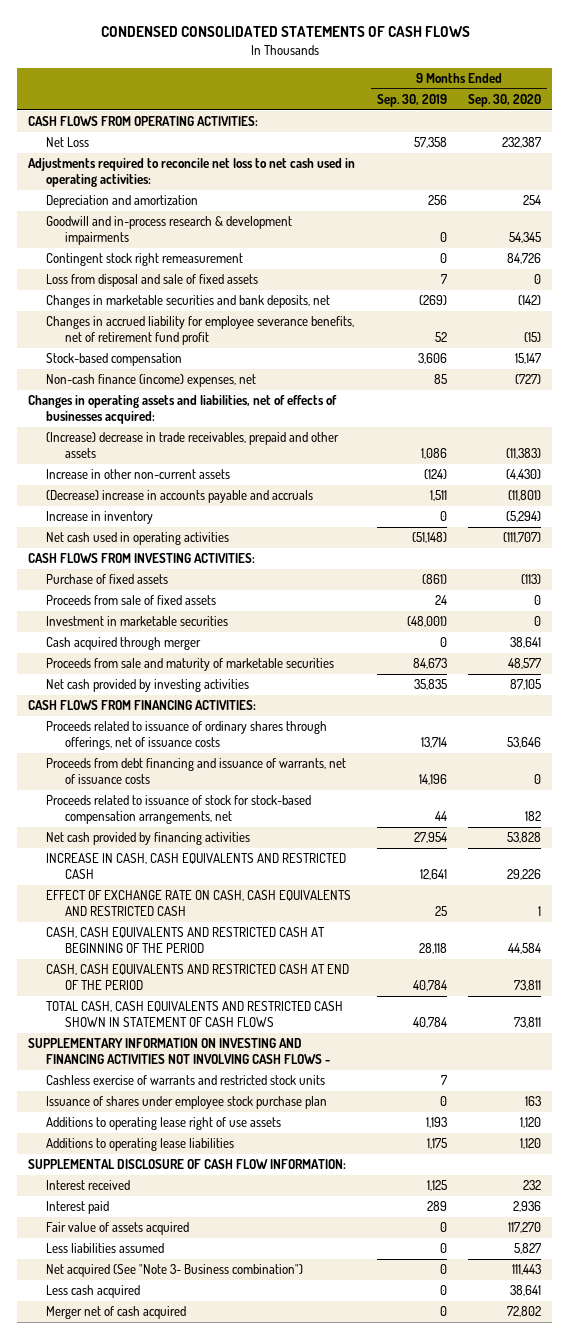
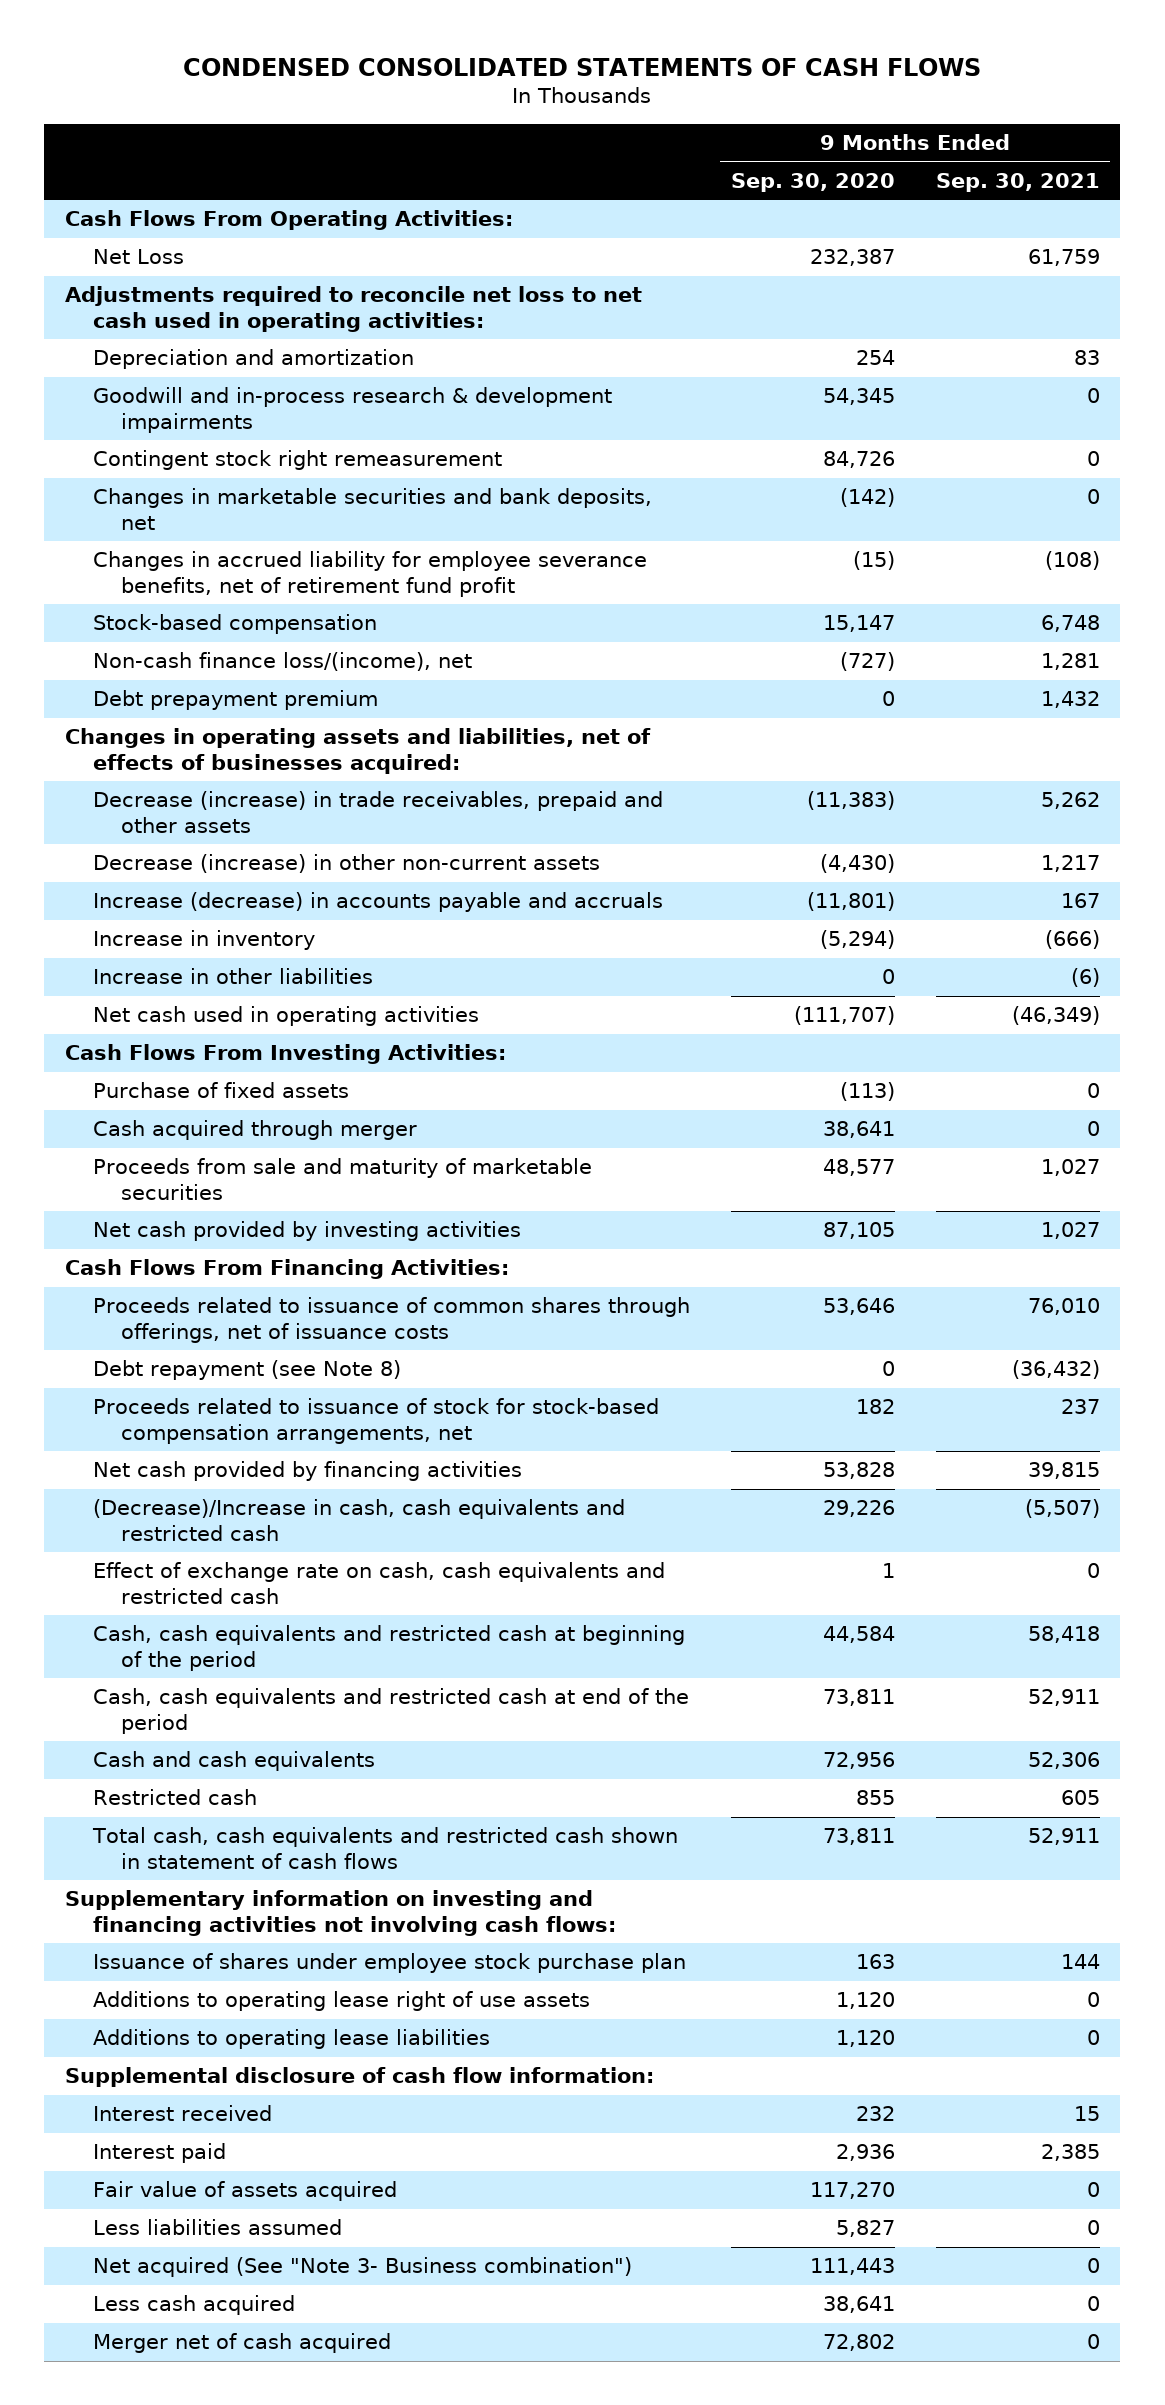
[376,94,447,108] Sep. 30, 2019 -> none
none -> [935,172,1100,192] Sep. 30, 2021
[27,116,258,127] CASH FLOWS FROM OPERATING ACTIVITIES: -> [64,210,513,231] Cash Flows From Operating Activities:
[46,274,259,288] Loss from disposal and sale of fixed assets -> none
[46,374,257,388] Non-cash finance (income) expenses, net -> [92,652,472,672] Non-cash finance loss/(income), net
none -> [92,690,378,711] Debt prepayment premium
[46,432,340,459] (Increase) decrease in trade receivables, prepaid and other assets -> [92,791,663,833] Decrease (increase) in trade receivables, prepaid and other assets
[46,469,231,480] Increase in other non-current assets -> [92,854,600,874] Decrease (increase) in other non-current assets
[46,490,314,504] (Decrease) increase in accounts payable and accruals -> [92,892,663,913] Increase (decrease) in accounts payable and accruals
none -> [92,968,373,985] Increase in other liabilities
[27,553,255,564] CASH FLOWS FROM INVESTING ACTIVITIES: -> [64,1044,506,1065] Cash Flows From Investing Activities:
[46,595,217,606] Proceeds from sale of fixed assets -> none
[46,616,229,627] Investment in marketable securities -> none
[46,758,347,785] Proceeds from debt financing and issuance of warrants, net of issuance costs -> none
[27,700,256,711] CASH FLOWS FROM FINANCING ACTIVITIES: -> [64,1259,509,1280] Cash Flows From Financing Activities:
[46,721,328,751] Proceeds related to issuance of ordinary shares through offerings, net of issuance costs -> [92,1297,690,1343] Proceeds related to issuance of common shares through offerings, net of issuance costs
none -> [92,1360,401,1381] Debt repayment (see Note 8)
[46,1075,326,1086] Cashless exercise of warrants and restricted stock units -> none
[46,853,347,880] INCREASE IN CASH, CASH EQUIVALENTS AND RESTRICTED CASH -> [92,1499,625,1541] (Decrease)/Increase in cash, cash equivalents and restricted cash
[46,890,352,917] EFFECT OF EXCHANGE RATE ON CASH, CASH EQUIVALENTS AND RESTRICTED CASH -> [92,1562,665,1604] Effect of exchange rate on cash, cash equivalents and restricted cash
[46,927,326,954] CASH, CASH EQUIVALENTS AND RESTRICTED CASH AT BEGINNING OF THE PERIOD -> [92,1625,685,1671] Cash, cash equivalents and restricted cash at beginning of the period
[46,964,350,991] CASH, CASH EQUIVALENTS AND RESTRICTED CASH AT END OF THE PERIOD -> [92,1688,689,1734] Cash, cash equivalents and restricted cash at end of the period
none -> [92,1751,375,1772] Cash and cash equivalents
none -> [92,1789,257,1806] Restricted cash
[46,1001,344,1028] TOTAL CASH, CASH EQUIVALENTS AND RESTRICTED CASH SHOWN IN STATEMENT OF CASH FLOWS -> [91,1827,678,1869] Total cash, cash equivalents and restricted cash shown in statement of cash flows
[27,1038,331,1065] SUPPLEMENTARY INFORMATION ON INVESTING AND FINANCING ACTIVITIES NOT INVOLVING CASH FLOWS - -> [64,1890,616,1936] Supplementary information on investing and financing activities not involving cash flows:
[27,1159,346,1170] SUPPLEMENTAL DISCLOSURE OF CASH FLOW INFORMATION: -> [64,2067,654,2088] Supplemental disclosure of cash flow information:

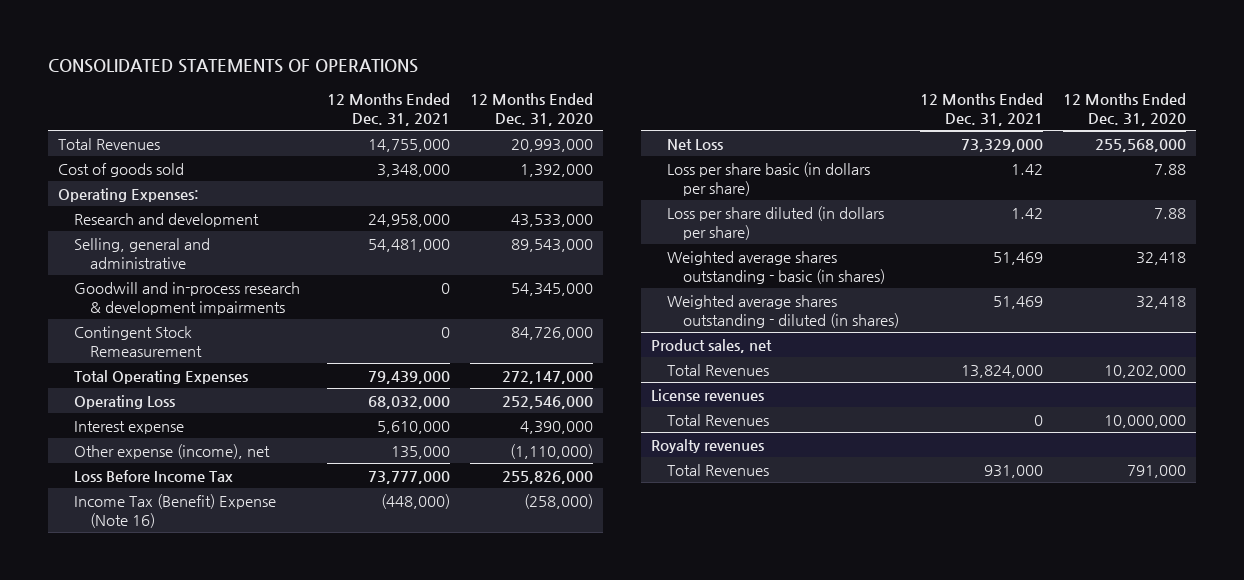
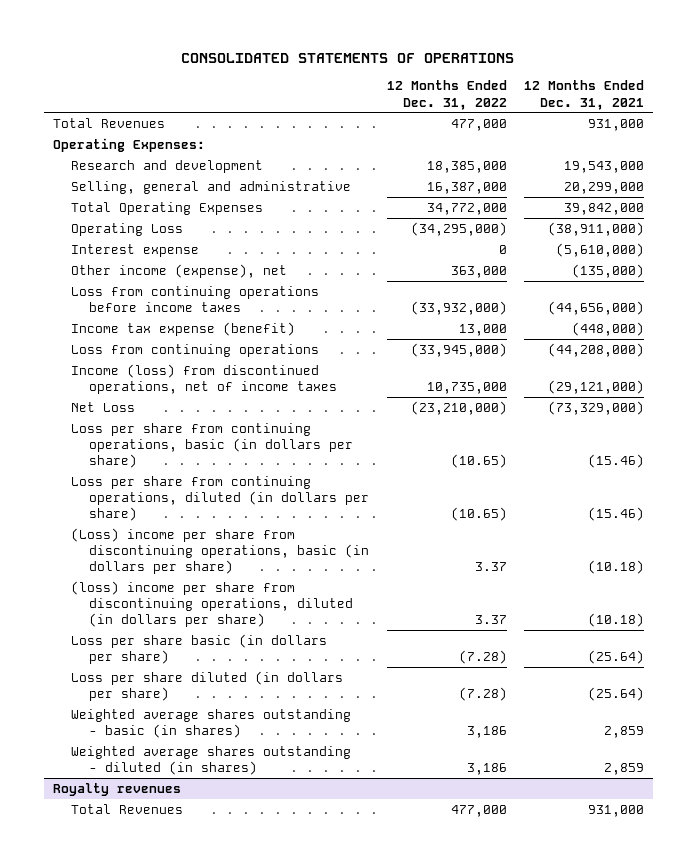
[470,92,594,126] 12 Months Ended Dec. 31, 2020 -> none
none -> [386,80,507,110] 12 Months Ended Dec. 31, 2022
[57,162,184,177] Cost of goods sold -> none
[367,138,450,152] 14,755,000 -> [588,118,645,131] 931,000
[74,281,301,315] Goodwill and in-process research & development impairments -> none
[74,325,203,357] Contingent Stock Remeasurement -> none
[650,338,772,353] Product sales, net -> none
[666,363,769,376] Total Revenues -> none
[650,388,764,401] License revenues -> none
[666,413,769,426] Total Revenues -> none
[367,213,450,227] 24,958,000 -> [564,160,645,173] 19,543,000
[367,238,450,252] 54,481,000 -> [564,181,645,194] 20,299,000
[367,370,450,384] 79,439,000 -> [564,202,645,215] 39,842,000
[367,395,450,409] 68,032,000 -> [548,221,645,236] (38,911,000)
[376,420,450,434] 5,610,000 -> [556,242,645,257] (5,610,000)
[74,443,271,459] Other expense (income), net -> [70,263,287,278] Other income (expense), net
[390,445,450,459] 135,000 -> [572,263,645,278] (135,000)
[74,469,234,482] Loss Before Income Tax -> [70,285,319,312] Loss from continuing operations before income taxes
[367,470,450,484] 73,777,000 -> [548,300,645,315] (44,656,000)
[74,493,277,528] Income Tax (Benefit) Expense (Note 16) -> [70,321,295,336] Income tax expense (benefit)
none -> [70,343,319,357] Loss from continuing operations
none -> [70,363,338,394] Income (loss) from discontinued operations, net of income taxes
[960,138,1043,152] 73,329,000 -> [548,400,645,415] (73,329,000)
none -> [70,422,354,469] Loss per share from continuing operations, basic (in dollars per share)
none -> [70,475,370,522] Loss per share from continuing operations, diluted (in dollars per share)
none -> [70,527,370,575] (Loss) income per share from discontinuing operations, basic (in dollars per share)
none -> [70,580,354,628] (loss) income per share from discontinuing operations, diluted (in dollars per share)
[1010,163,1043,175] 1.42 -> [588,649,645,664] (25.64)
[1010,207,1043,219] 1.42 -> [588,686,645,701] (25.64)
[992,251,1043,265] 51,469 -> [604,725,645,738] 2,859
[992,295,1043,309] 51,469 -> [604,762,645,775] 2,859

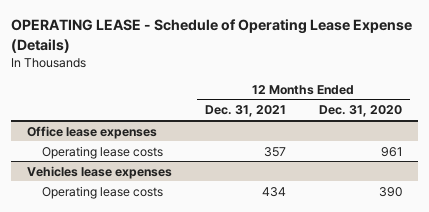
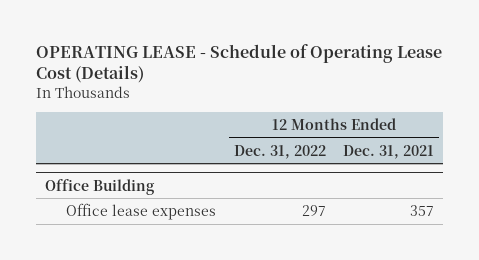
[10,19,412,54] OPERATING LEASE - Schedule of Operating Lease Expense (Details) -> [36,43,443,84] OPERATING LEASE - Schedule of Operating Lease Cost (Details)
[318,105,402,118] Dec. 31, 2020 -> none
none -> [233,144,326,159] Dec. 31, 2022
[27,165,173,179] Vehicles lease expenses -> none
[42,185,164,199] Operating lease costs -> none
[27,125,158,139] Office lease expenses -> [44,178,155,195] Office Building
[42,145,164,159] Operating lease costs -> [65,202,216,220] Office lease expenses

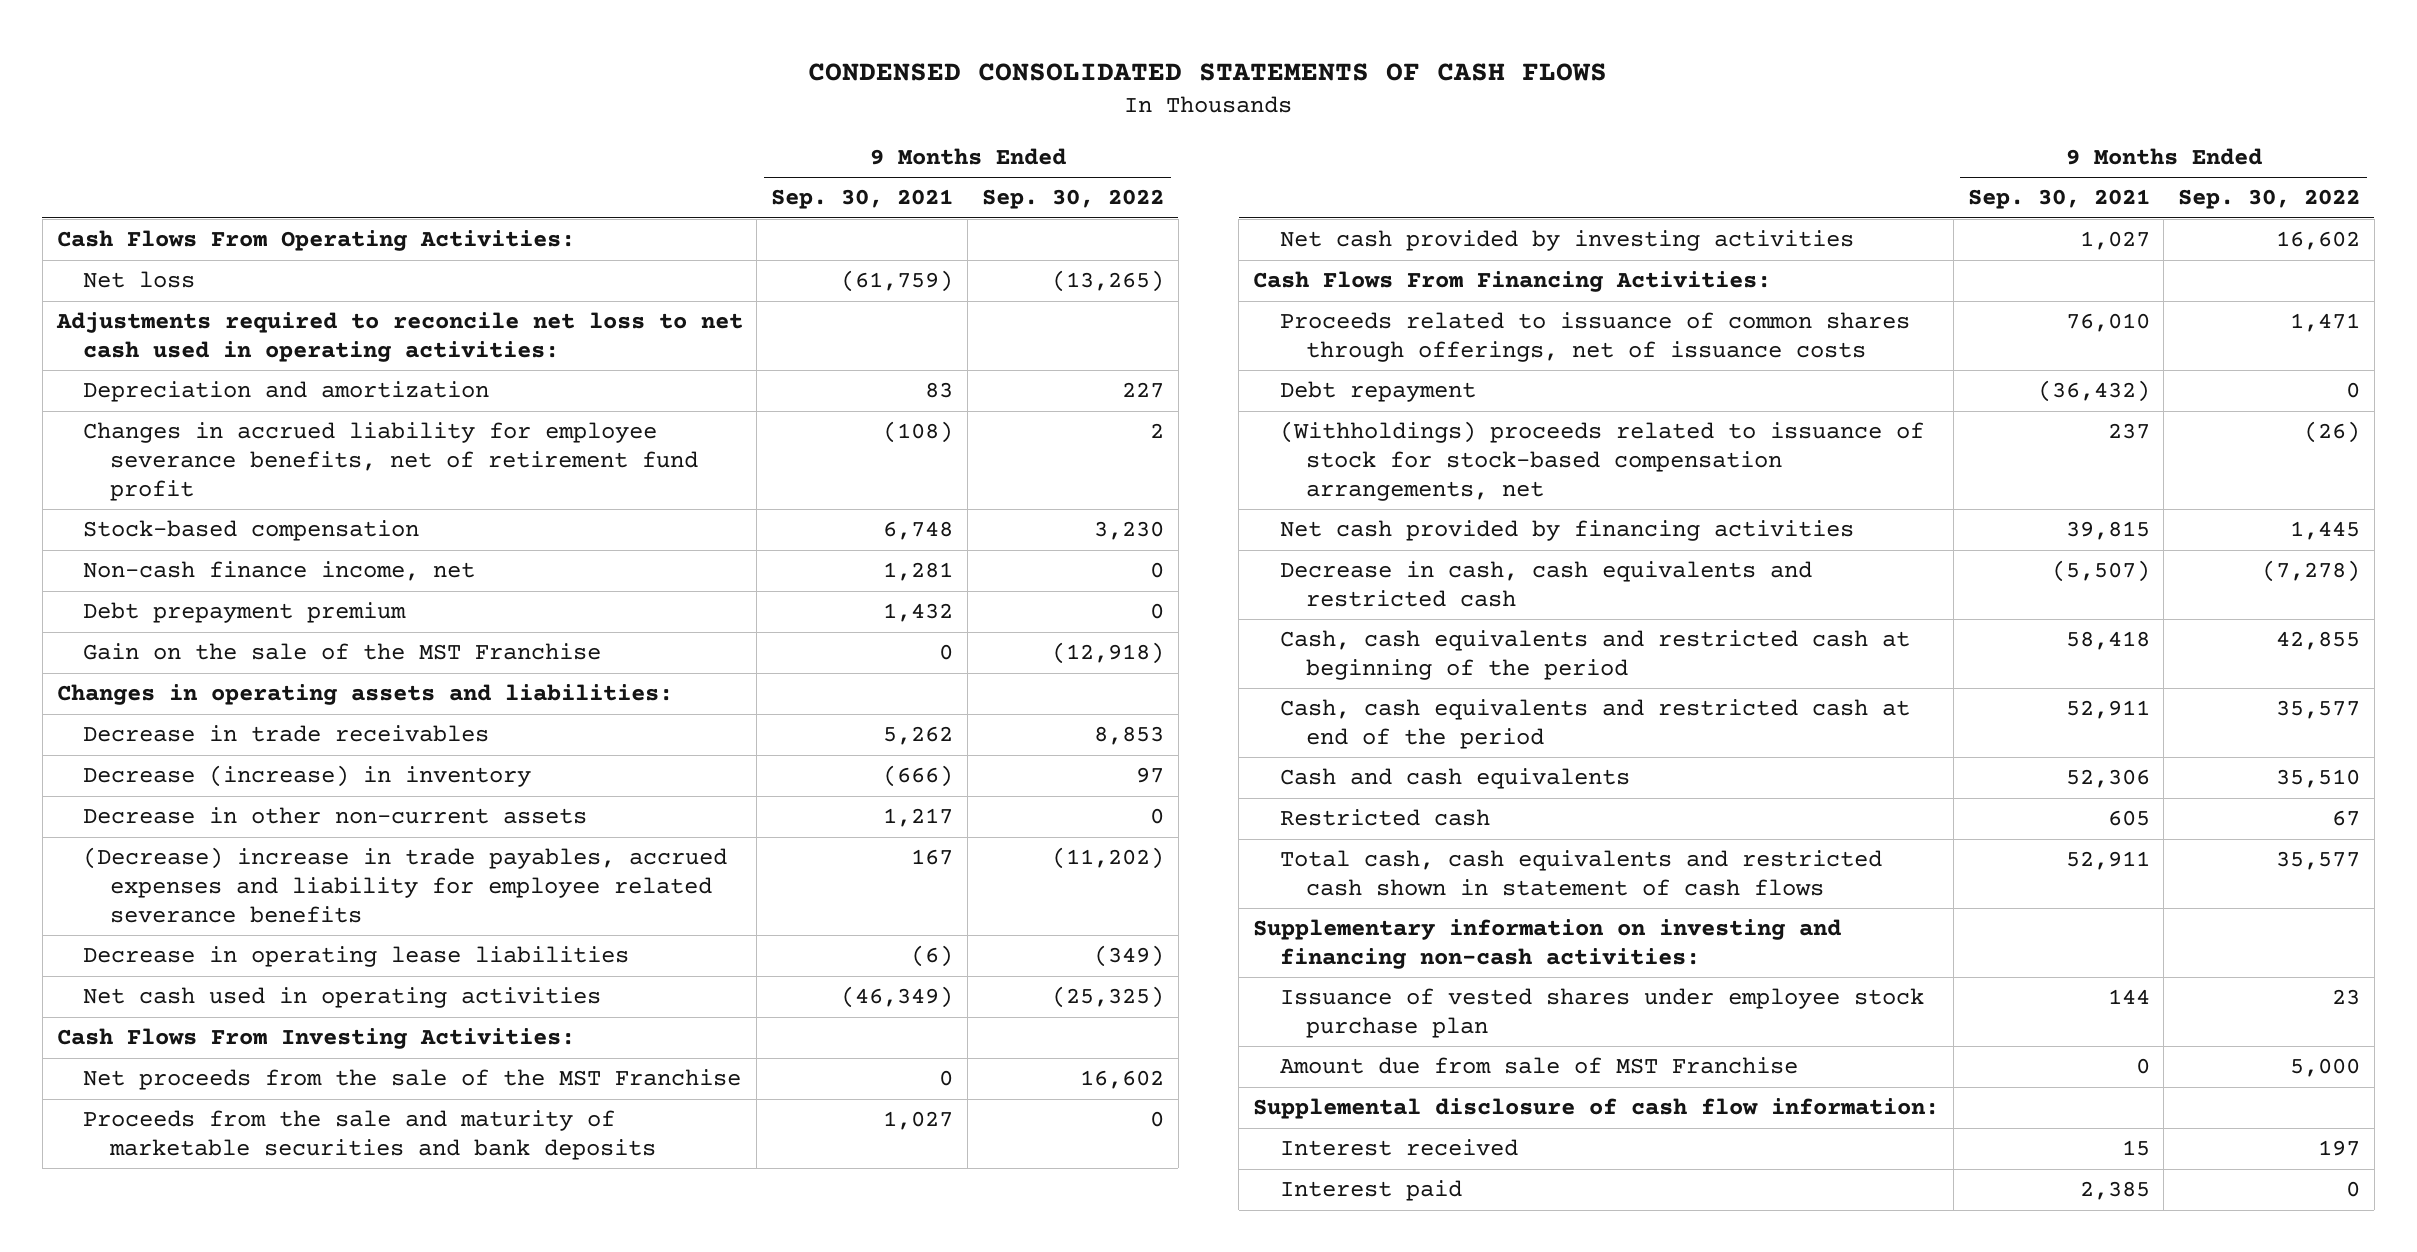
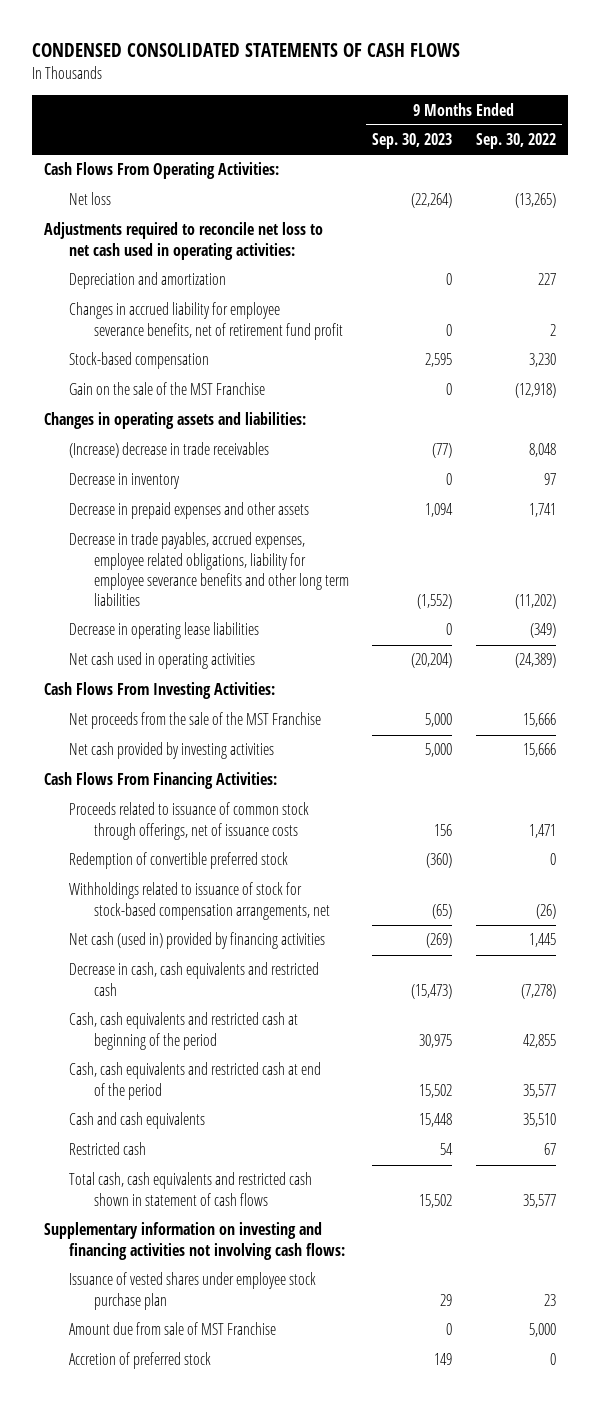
[771,189,954,210] Sep. 30, 2021 -> none
none -> [372,133,453,150] Sep. 30, 2023
[83,561,476,582] Non-cash finance income, net -> none
[83,602,407,624] Debt prepayment premium -> none
[83,807,588,825] Decrease in other non-current assets -> none
[83,725,490,743] Decrease in trade receivables -> [68,442,269,459] (Increase) decrease in trade receivables
[1093,726,1164,746] 8,853 -> [529,443,557,458] 8,048
[83,765,532,788] Decrease (increase) in inventory -> [68,473,180,490] Decrease in inventory
none -> [68,502,309,520] Decrease in prepaid expenses and other assets
[83,847,728,923] (Decrease) increase in trade payables, accrued expenses and liability for employee related severance benefits -> [68,532,349,606] Decrease in trade payables, accrued expenses, employee related obligations, liability for employee severance benefits and other long term liabilities
[1051,986,1164,1009] (25,325) -> [515,653,557,669] (24,389)
[83,1110,657,1161] Proceeds from the sale and maturity of marketable securities and bank deposits -> none
[1079,1070,1164,1090] 16,602 -> [523,713,557,728] 15,666
[2276,231,2361,251] 16,602 -> [523,743,557,758] 15,666
[1279,381,1476,403] Debt repayment -> none
[1279,312,1910,363] Proceeds related to issuance of common shares through offerings, net of issuance costs -> [68,802,309,840] Proceeds related to issuance of common stock through offerings, net of issuance costs
none -> [68,852,288,870] Redemption of convertible preferred stock
[1279,421,1924,501] (Withholdings) proceeds related to issuance of stock for stock-based compensation arrangements, net -> [68,882,330,920] Withholdings related to issuance of stock for stock-based compensation arrangements, net
[1279,520,1854,542] Net cash provided by financing activities -> [68,932,325,950] Net cash (used in) provided by financing activities
[1252,919,1841,970] Supplementary information on investing and financing non-cash activities: -> [43,1222,345,1260] Supplementary information on investing and financing activities not involving cash flows:
[1252,1098,1939,1120] Supplemental disclosure of cash flow information: -> none
[1279,1139,1518,1157] Interest received -> none
[1279,1180,1462,1202] Interest paid -> none
none -> [68,1352,211,1370] Accretion of preferred stock

